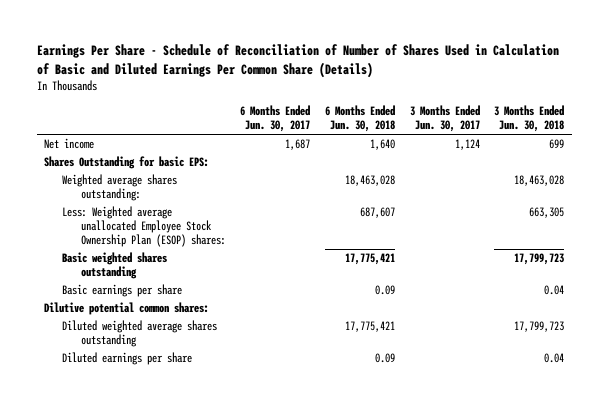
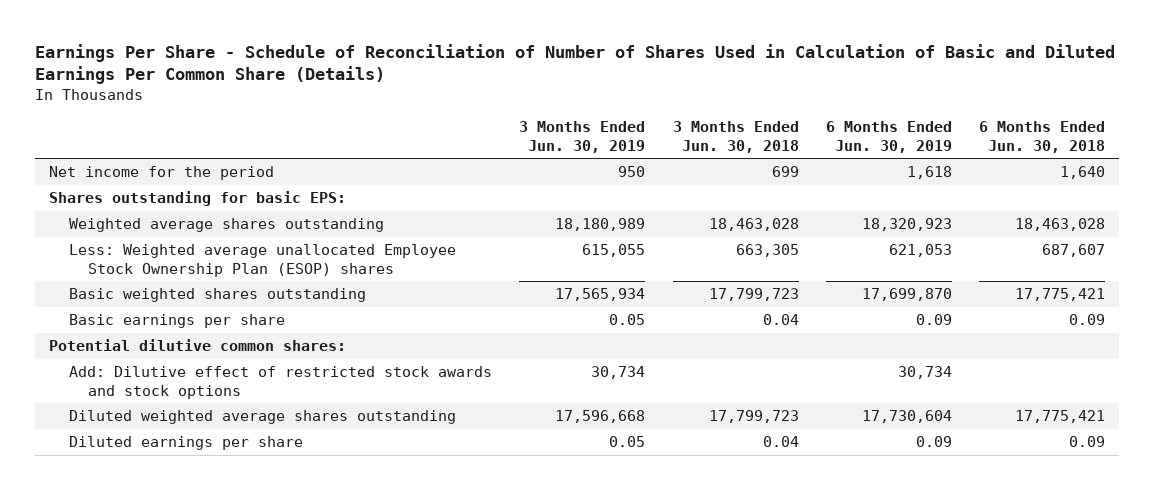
[240,105,311,133] 6 Months Ended Jun. 30, 2017 -> none
[409,105,480,133] 3 Months Ended Jun. 30, 2017 -> none
none -> [519,121,646,153] 3 Months Ended Jun. 30, 2019
none -> [825,121,952,153] 6 Months Ended Jun. 30, 2019
[44,138,95,150] Net income -> [49,166,275,181] Net income for the period
[44,156,210,170] Shares Outstanding for basic EPS: -> [49,191,347,207] Shares outstanding for basic EPS:
[62,174,178,202] Weighted average shares outstanding: -> [68,218,384,233] Weighted average shares outstanding
[62,206,226,248] Less: Weighted average unallocated Employee Stock Ownership Plan (ESOP) shares: -> [68,244,456,277] Less: Weighted average unallocated Employee Stock Ownership Plan (ESOP) shares
[44,302,210,316] Dilutive potential common shares: -> [49,339,347,352] Potential dilutive common shares:
none -> [68,366,492,399] Add: Dilutive effect of restricted stock awards and stock options

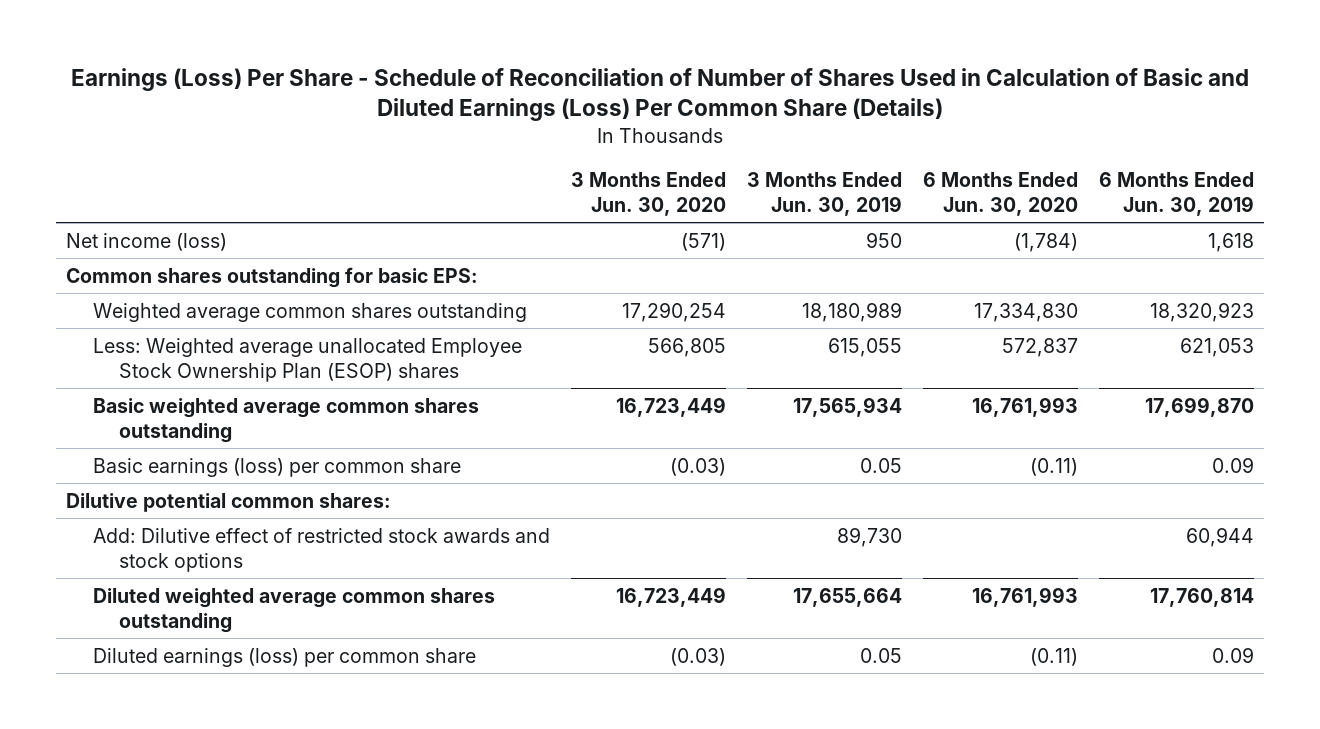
[35,43,1116,85] Earnings Per Share - Schedule of Reconciliation of Number of Shares Used in Calculation of Basic and Diluted Earnings Per Common Share (Details) -> [70,67,1249,122] Earnings (Loss) Per Share - Schedule of Reconciliation of Number of Shares Used in Calculation of Basic and Diluted Earnings (Loss) Per Common Share (Details)
[672,121,799,153] 3 Months Ended Jun. 30, 2018 -> none
[979,121,1106,153] 6 Months Ended Jun. 30, 2018 -> none
none -> [570,172,726,216] 3 Months Ended Jun. 30, 2020
none -> [922,172,1078,216] 6 Months Ended Jun. 30, 2020
[49,166,275,181] Net income for the period -> [66,232,228,251] Net income (loss)
[49,191,347,207] Shares outstanding for basic EPS: -> [66,266,479,288] Common shares outstanding for basic EPS:
[68,218,384,233] Weighted average shares outstanding -> [92,302,527,322] Weighted average common shares outstanding
[68,288,366,303] Basic weighted shares outstanding -> [92,397,479,443] Basic weighted average common shares outstanding
[68,314,285,329] Basic earnings per share -> [92,457,461,477] Basic earnings (loss) per common share
[49,339,347,352] Potential dilutive common shares: -> [66,492,392,512] Dilutive potential common shares:
[591,366,646,380] 30,734 -> [836,526,902,547] 89,730
[897,366,952,380] 30,734 -> [1185,526,1254,547] 60,944
[68,410,456,425] Diluted weighted average shares outstanding -> [92,587,495,633] Diluted weighted average common shares outstanding
[555,410,646,424] 17,596,668 -> [792,587,902,607] 17,655,664
[861,410,952,424] 17,730,604 -> [1149,587,1254,607] 17,760,814
[68,436,303,451] Diluted earnings per share -> [92,647,476,667] Diluted earnings (loss) per common share

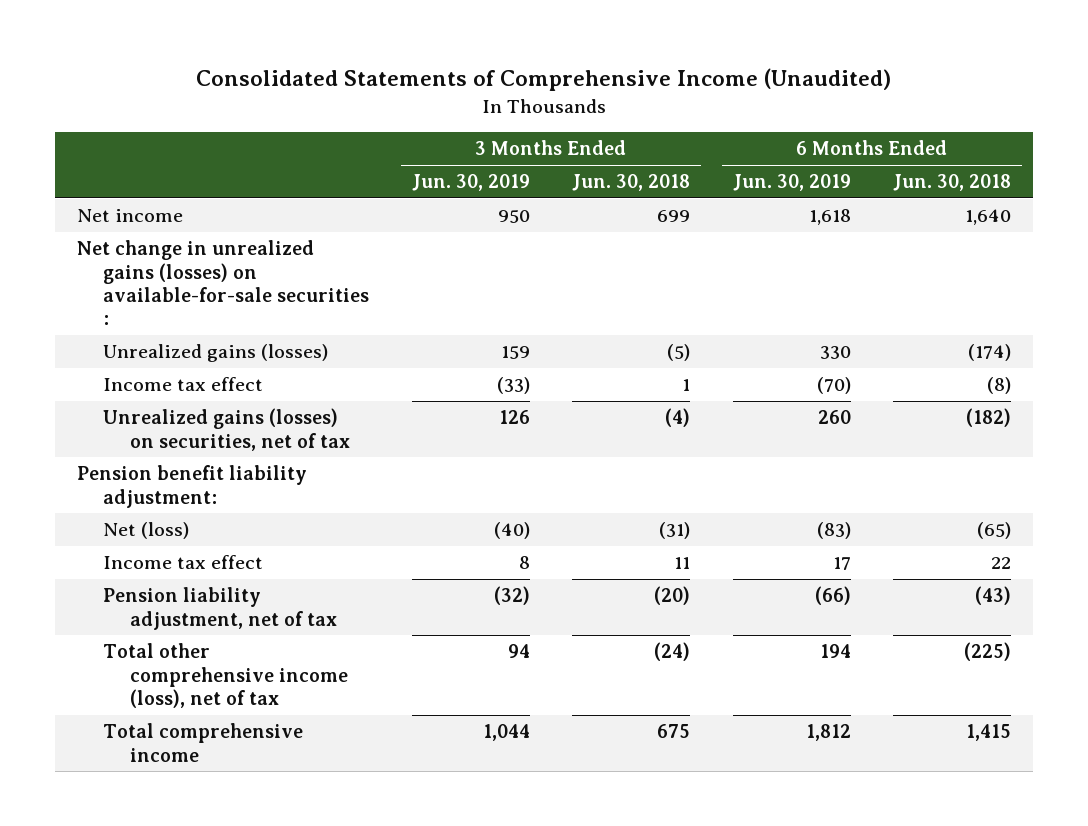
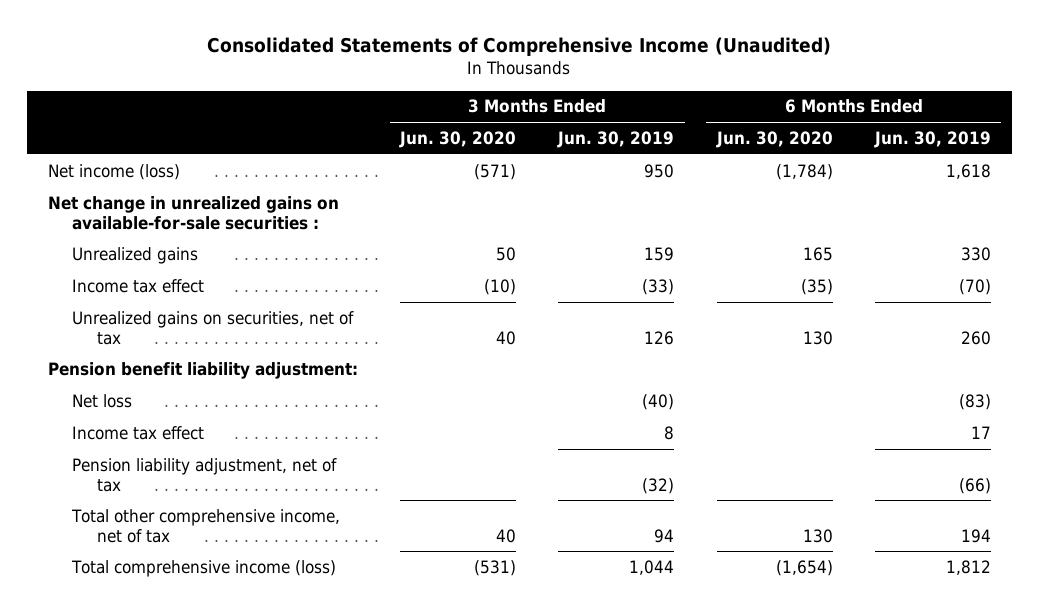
[572,174,691,192] Jun. 30, 2018 -> none
[893,174,1012,192] Jun. 30, 2018 -> none
none -> [399,130,517,148] Jun. 30, 2020
none -> [715,130,833,148] Jun. 30, 2020
[76,209,183,223] Net income -> [48,163,181,180] Net income (loss)
[76,240,370,326] Net change in unrealized gains (losses) on available-for-sale securities : -> [48,195,340,230] Net change in unrealized gains on available-for-sale securities :
[103,344,329,363] Unrealized gains (losses) -> [72,246,199,264] Unrealized gains
[103,408,350,451] Unrealized gains (losses) on securities, net of tax -> [72,310,355,345] Unrealized gains on securities, net of tax
[103,522,190,540] Net (loss) -> [72,393,133,408] Net loss
[103,643,348,708] Total other comprehensive income (loss), net of tax -> [71,508,341,543] Total other comprehensive income, net of tax
[103,723,304,762] Total comprehensive income -> [71,559,337,577] Total comprehensive income (loss)

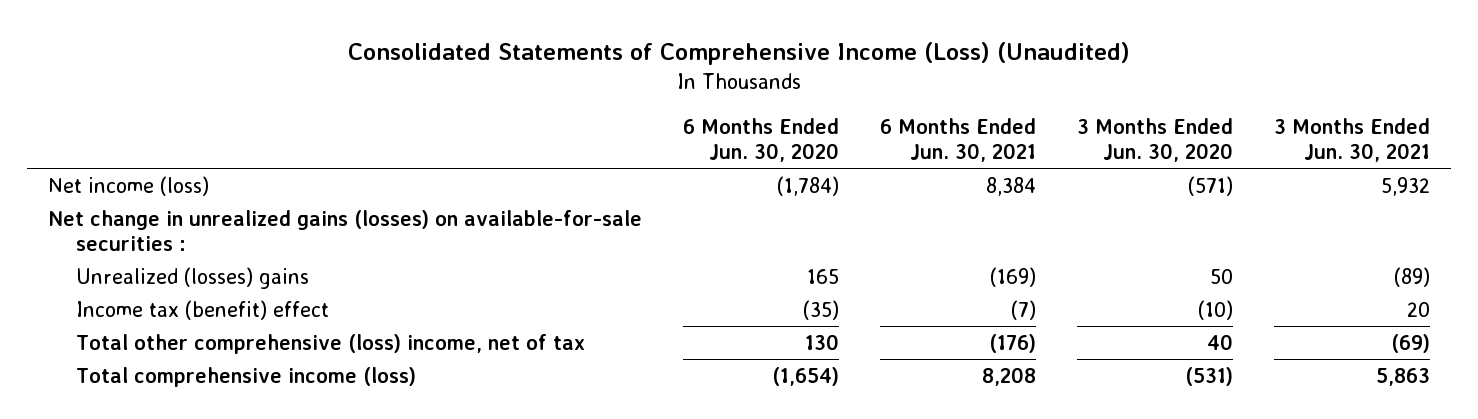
[207,37,832,57] Consolidated Statements of Comprehensive Income (Unaudited) -> [347,42,1130,66] Consolidated Statements of Comprehensive Income (Loss) (Unaudited)
[557,130,675,148] Jun. 30, 2019 -> none
[873,130,991,148] Jun. 30, 2019 -> none
none -> [879,118,1036,163] 6 Months Ended Jun. 30, 2021
none -> [1274,118,1431,163] 3 Months Ended Jun. 30, 2021
[72,310,355,345] Unrealized gains on securities, net of tax -> none
[48,361,359,379] Pension benefit liability adjustment: -> none
[72,393,133,408] Net loss -> none
[72,425,205,440] Income tax effect -> none
[72,457,338,492] Pension liability adjustment, net of tax -> none
[48,195,340,230] Net change in unrealized gains on available-for-sale securities : -> [47,209,642,251] Net change in unrealized gains (losses) on available-for-sale securities :
[72,246,199,264] Unrealized gains -> [75,266,309,289] Unrealized (losses) gains
[72,278,205,293] Income tax effect -> [75,299,329,320] Income tax (benefit) effect
[71,508,341,543] Total other comprehensive income, net of tax -> [75,333,585,354] Total other comprehensive (loss) income, net of tax

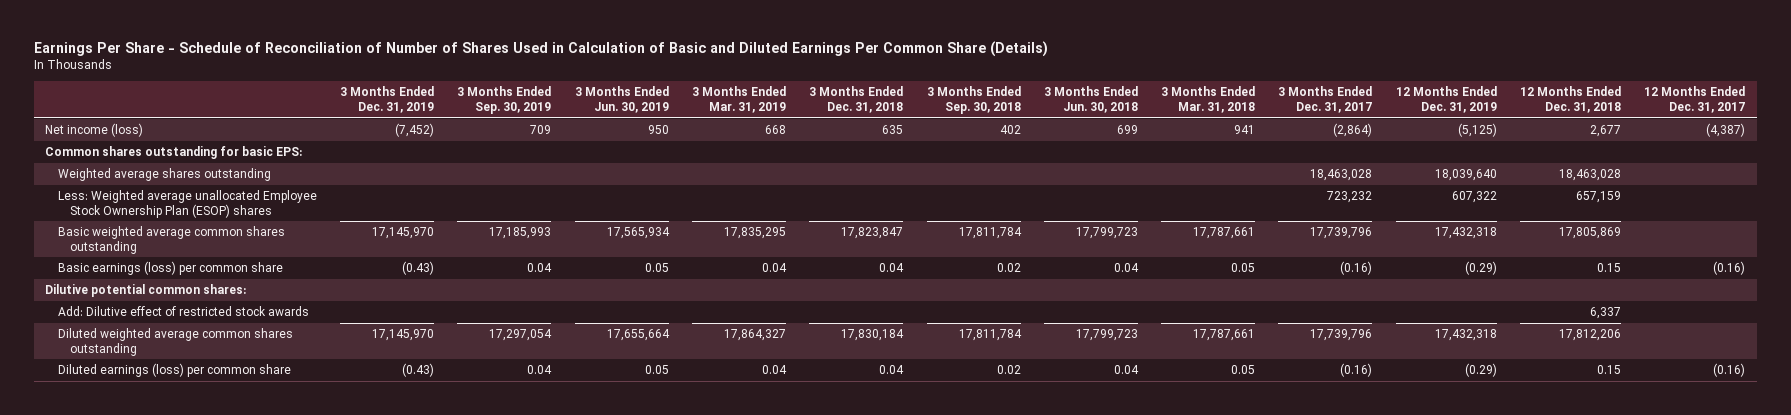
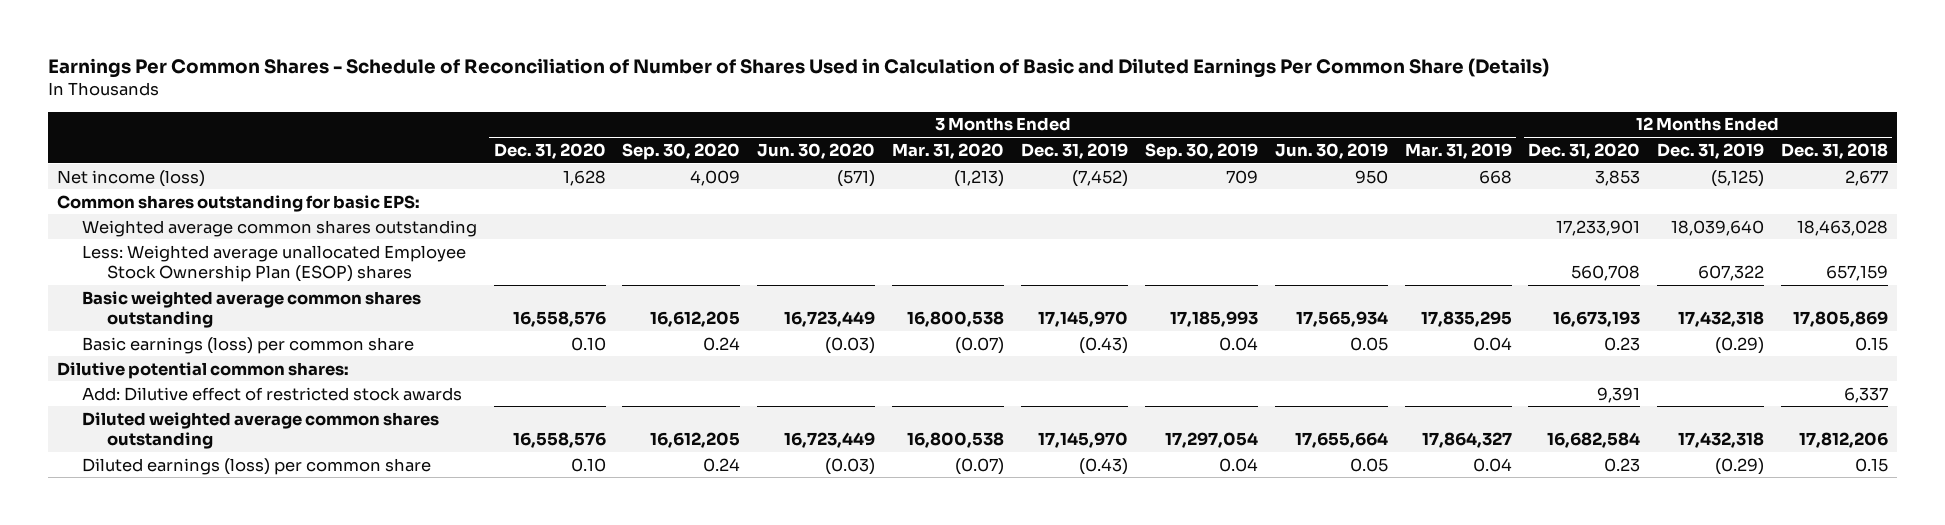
[33,40,1048,57] Earnings Per Share - Schedule of Reconciliation of Number of Shares Used in Calculation of Basic and Diluted Earnings Per Common Share (Details) -> [48,58,1550,79] Earnings Per Common Shares - Schedule of Reconciliation of Number of Shares Used in Calculation of Basic and Diluted Earnings Per Common Share (Details)
[809,86,904,114] 3 Months Ended Dec. 31, 2018 -> none
[926,86,1021,115] 3 Months Ended Sep. 30, 2018 -> none
[1043,86,1138,114] 3 Months Ended Jun. 30, 2018 -> none
[1161,86,1256,114] 3 Months Ended Mar. 31, 2018 -> none
[1278,86,1373,114] 3 Months Ended Dec. 31, 2017 -> none
[1644,86,1746,114] 12 Months Ended Dec. 31, 2017 -> none
none -> [493,142,606,159] Dec. 31, 2020
none -> [622,142,741,160] Sep. 30, 2020
none -> [757,142,876,159] Jun. 30, 2020
none -> [892,142,1005,159] Mar. 31, 2020
none -> [1528,142,1641,159] Dec. 31, 2020
[57,168,271,182] Weighted average shares outstanding -> [81,219,477,237] Weighted average common shares outstanding

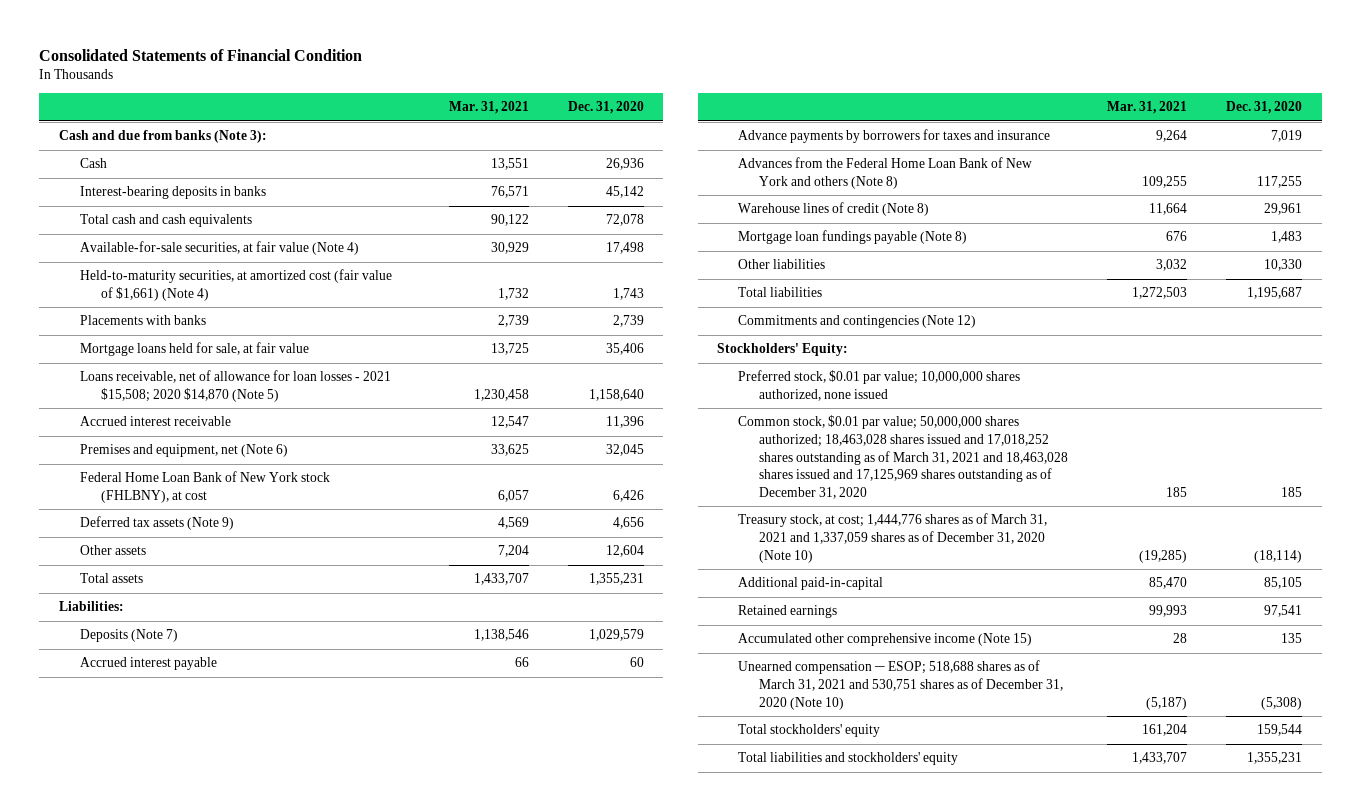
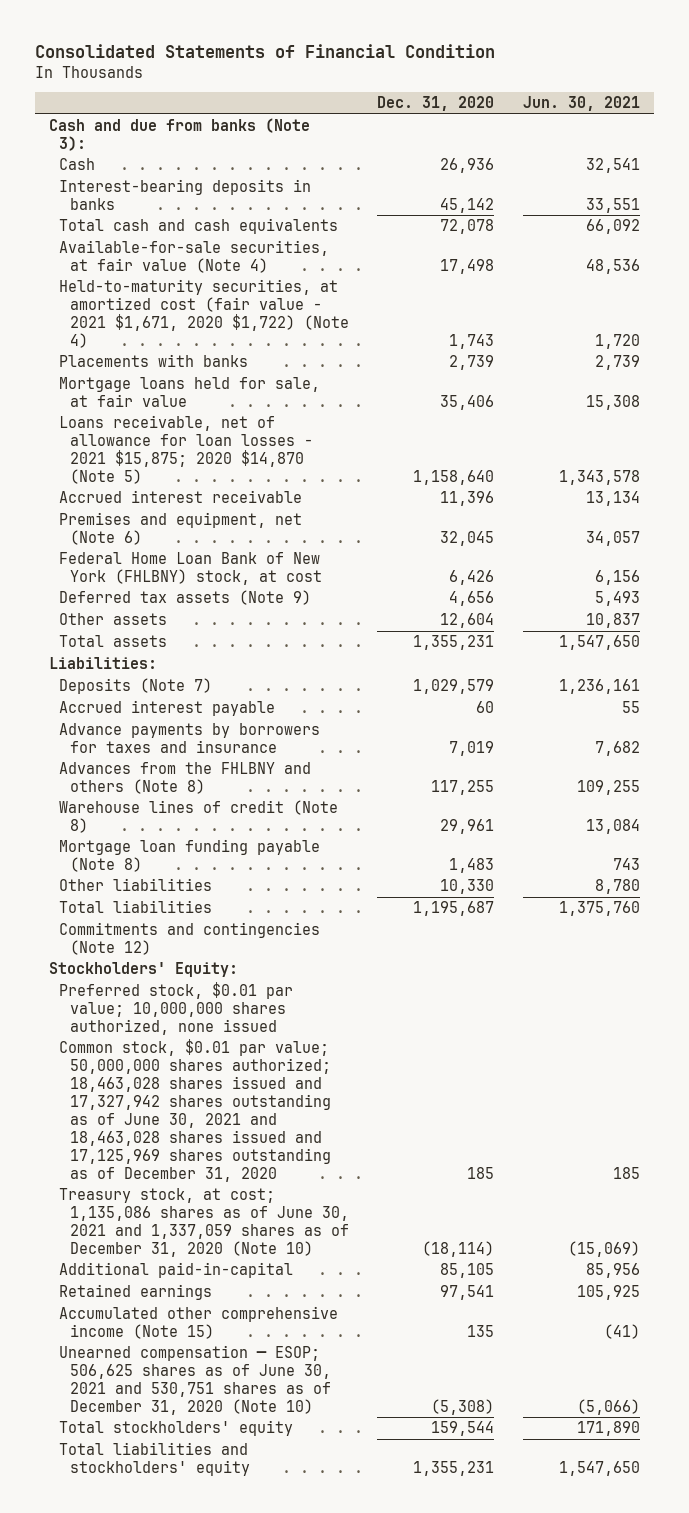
[448,101,529,115] Mar. 31, 2021 -> none
none -> [522,96,640,112] Jun. 30, 2021
[79,269,392,301] Held-to-maturity securities, at amortized cost (fair value of $1,661) (Note 4) -> [59,279,350,348] Held-to-maturity securities, at amortized cost (fair value - 2021 $1,671, 2020 $1,722) (Note 4)
[79,370,391,402] Loans receivable, net of allowance for loan losses - 2021 $15,508; 2020 $14,870 (Note 5) -> [59,415,314,484] Loans receivable, net of allowance for loan losses - 2021 $15,875; 2020 $14,870 (Note 5)
[79,471,330,503] Federal Home Loan Bank of New York stock (FHLBNY), at cost -> [59,552,323,586] Federal Home Loan Bank of New York (FHLBNY) stock, at cost
[738,157,1033,189] Advances from the Federal Home Loan Bank of New York and others (Note 8) -> [59,762,312,795] Advances from the FHLBNY and others (Note 8)
[738,230,968,245] Mortgage loan fundings payable (Note 8) -> [59,839,321,873] Mortgage loan funding payable (Note 8)
[738,415,1069,499] Common stock, $0.01 par value; 50,000,000 shares authorized; 18,463,028 shares issued and 17,018,252 shares outstanding as of March 31, 2021 and 18,463,028 shares issued and 17,125,969 shares outstanding as of December 31, 2020 -> [59,1039,332,1182] Common stock, $0.01 par value; 50,000,000 shares authorized; 18,463,028 shares issued and 17,327,942 shares outstanding as of June 30, 2021 and 18,463,028 shares issued and 17,125,969 shares outstanding as of December 31, 2020
[738,513,1048,563] Treasury stock, at cost; 1,444,776 shares as of March 31, 2021 and 1,337,059 shares as of December 31, 2020 (Note 10) -> [59,1188,350,1257] Treasury stock, at cost; 1,135,086 shares as of June 30, 2021 and 1,337,059 shares as of December 31, 2020 (Note 10)
[738,660,1064,710] Unearned compensation ─ ESOP; 518,688 shares as of March 31, 2021 and 530,751 shares as of December 31, 2020 (Note 10) -> [59,1345,332,1415] Unearned compensation ─ ESOP; 506,625 shares as of June 30, 2021 and 530,751 shares as of December 31, 2020 (Note 10)

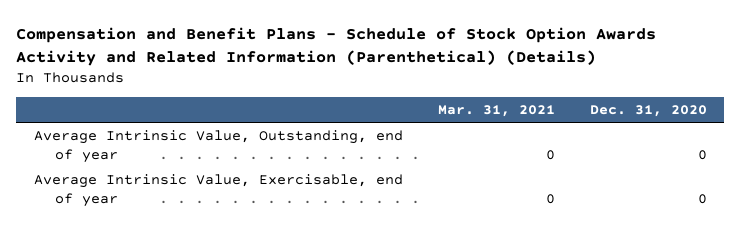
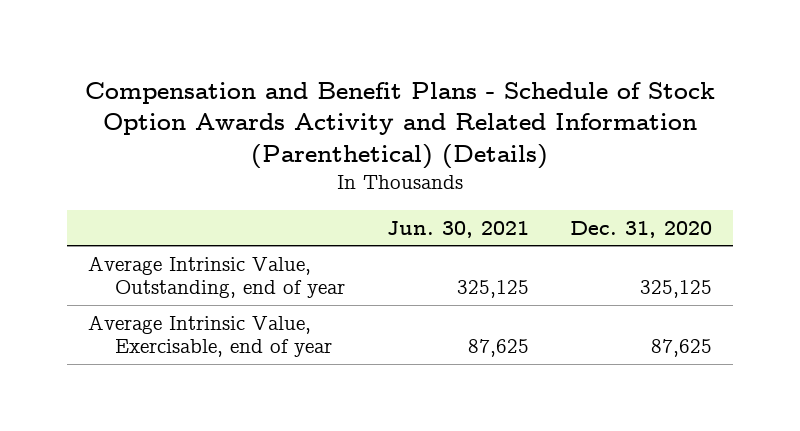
[437,105,555,118] Mar. 31, 2021 -> none
none -> [386,220,529,238] Jun. 30, 2021
[697,149,707,160] 0 -> [640,280,713,299] 325,125
[697,193,707,204] 0 -> [651,339,713,358] 87,625

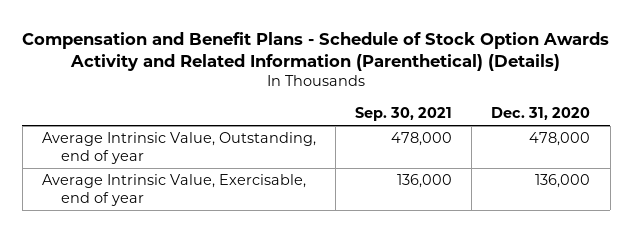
[386,220,529,238] Jun. 30, 2021 -> none
none -> [355,106,453,121] Sep. 30, 2021
[640,280,713,299] 325,125 -> [529,132,591,147] 478,000
[651,339,713,358] 87,625 -> [535,174,591,189] 136,000

